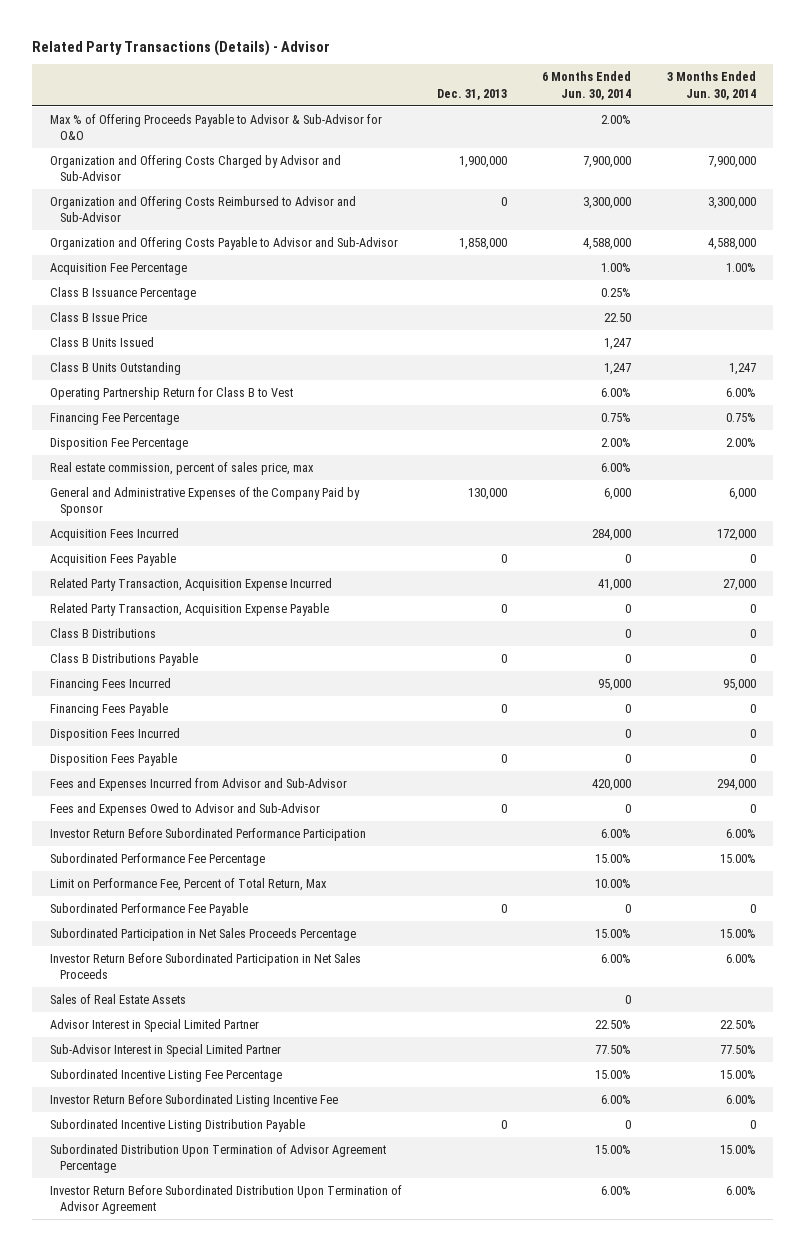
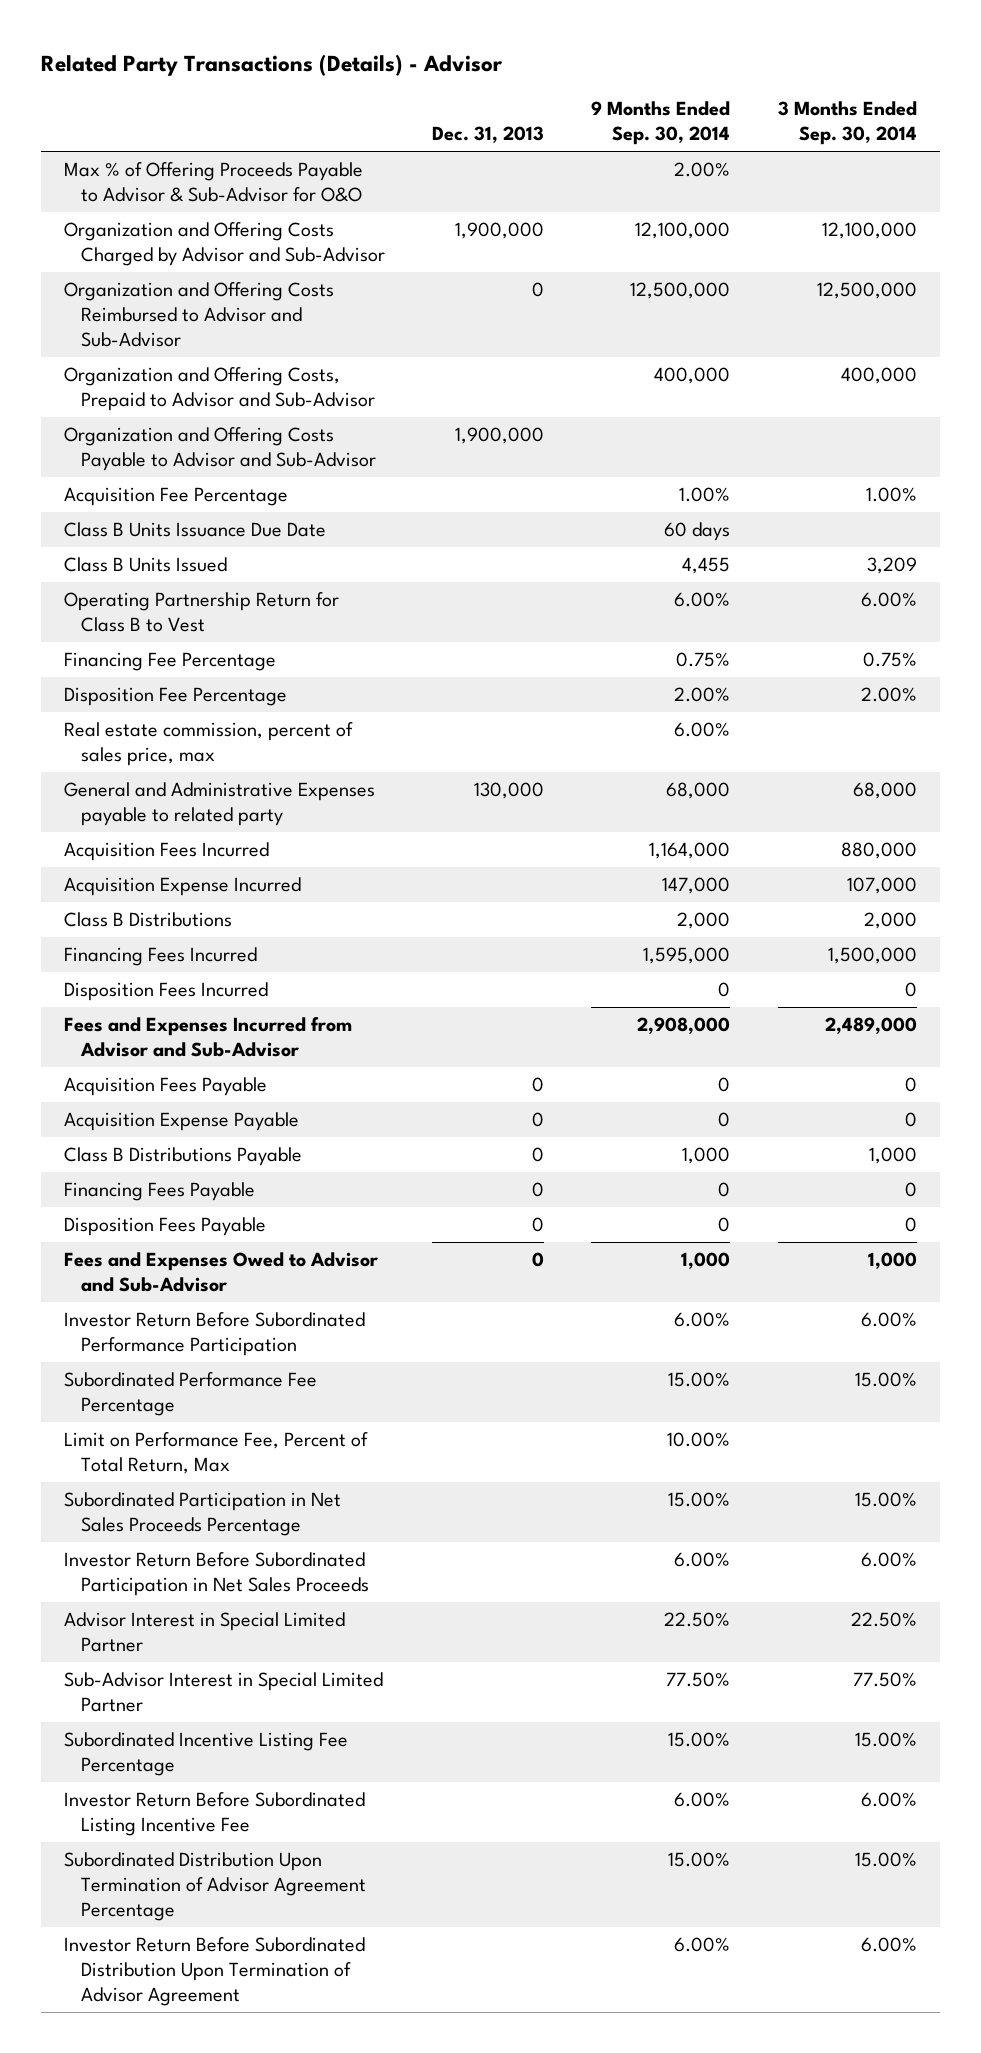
[542,71,632,100] 6 Months Ended Jun. 30, 2014 -> none
[666,71,756,100] 3 Months Ended Jun. 30, 2014 -> none
none -> [591,101,731,146] 9 Months Ended Sep. 30, 2014
none -> [777,101,917,146] 3 Months Ended Sep. 30, 2014
none -> [64,366,375,411] Organization and Offering Costs, Prepaid to Advisor and Sub-Advisor
[458,237,507,250] 1,858,000 -> [455,426,545,444] 1,900,000
[49,286,196,300] Class B Issuance Percentage -> none
[49,311,147,322] Class B Issue Price -> none
none -> [64,521,327,537] Class B Units Issuance Due Date
[49,361,181,375] Class B Units Outstanding -> none
[49,486,360,517] General and Administrative Expenses of the Company Paid by Sponsor -> [64,781,376,826] General and Administrative Expenses payable to related party
[49,602,329,616] Related Party Transaction, Acquisition Expense Payable -> none
[49,577,332,591] Related Party Transaction, Acquisition Expense Incurred -> [64,876,302,896] Acquisition Expense Incurred
[49,552,176,566] Acquisition Fees Payable -> [64,1076,268,1096] Acquisition Fees Payable
none -> [64,1111,300,1131] Acquisition Expense Payable
[49,652,198,666] Class B Distributions Payable -> [64,1146,303,1166] Class B Distributions Payable
[49,702,168,716] Financing Fees Payable -> [64,1181,256,1201] Financing Fees Payable
[49,752,177,766] Disposition Fees Payable -> [64,1216,267,1236] Disposition Fees Payable
[49,902,248,916] Subordinated Performance Fee Payable -> none
[49,993,186,1004] Sales of Real Estate Assets -> none
[49,1118,305,1132] Subordinated Incentive Listing Distribution Payable -> none

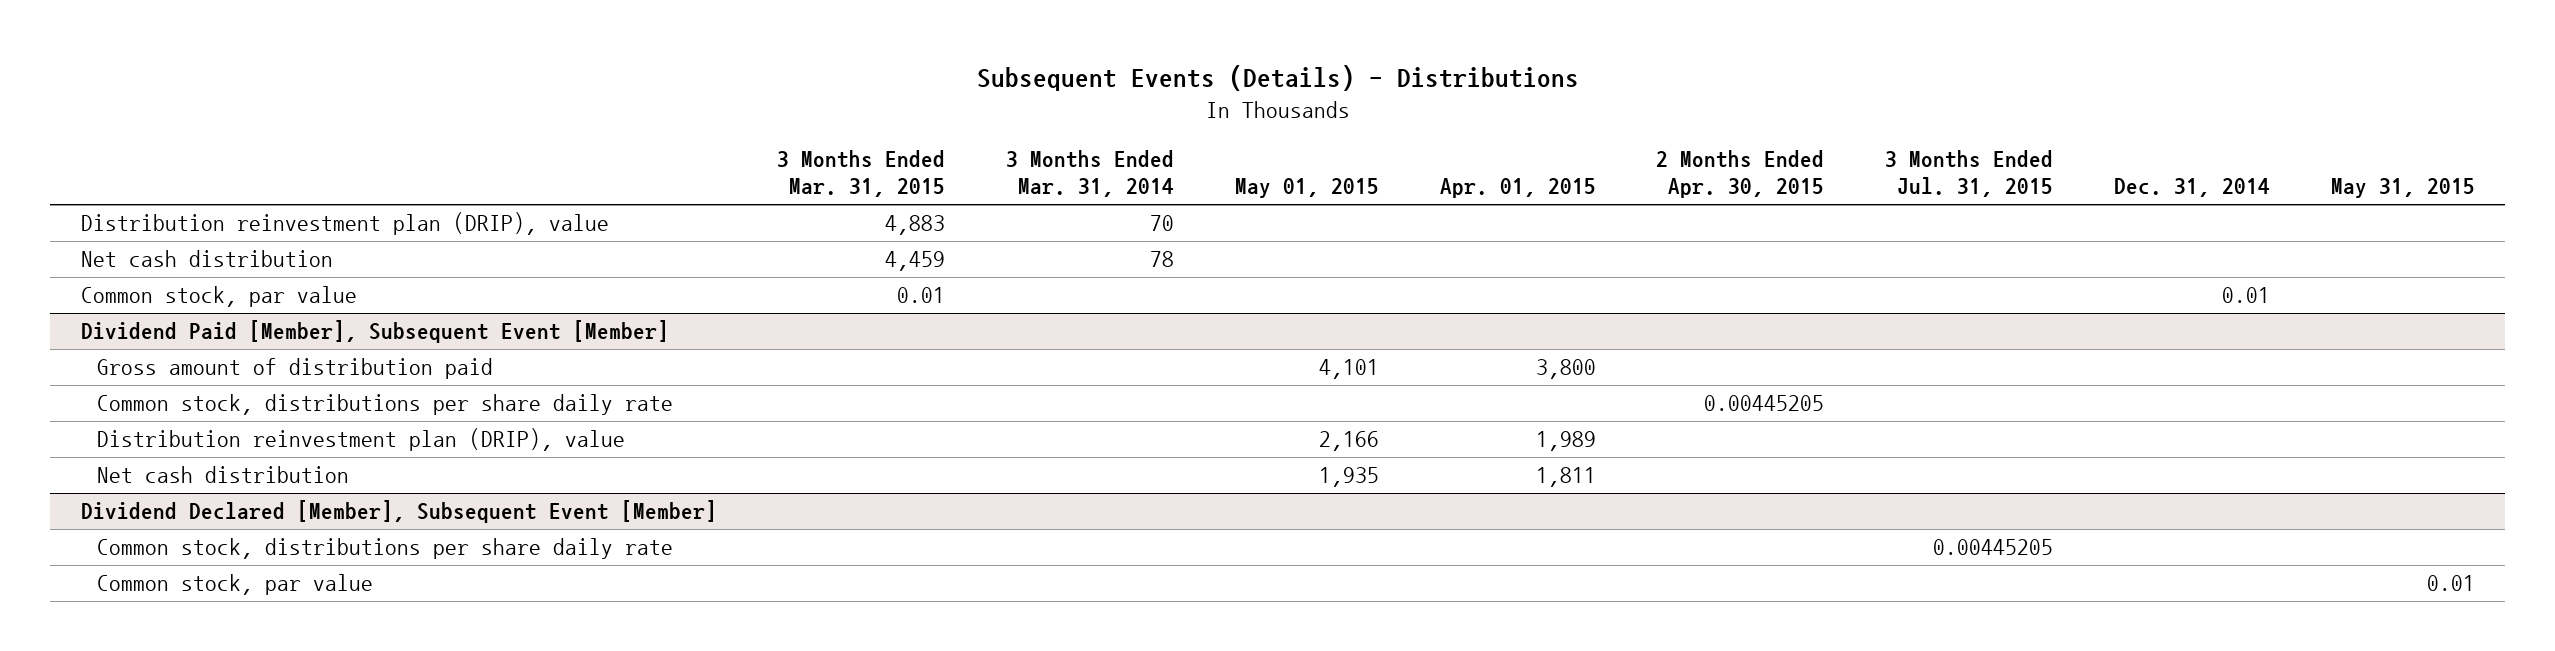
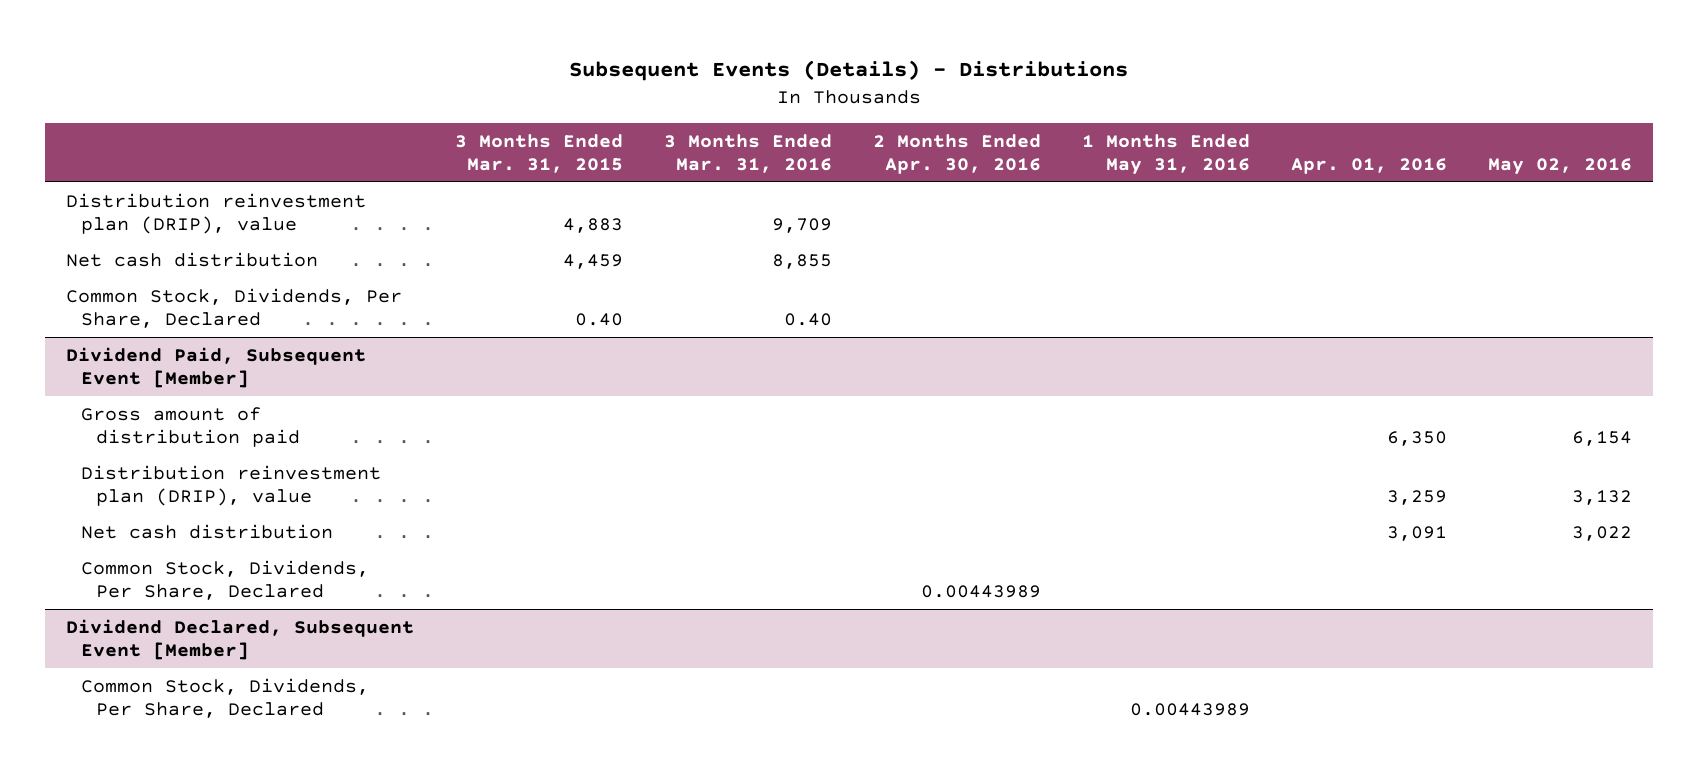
[1006,149,1175,198] 3 Months Ended Mar. 31, 2014 -> none
[1234,178,1379,199] May 01, 2015 -> none
[1439,178,1596,199] Apr. 01, 2015 -> none
[1656,149,1825,199] 2 Months Ended Apr. 30, 2015 -> none
[1885,149,2054,198] 3 Months Ended Jul. 31, 2015 -> none
[2114,178,2271,198] Dec. 31, 2014 -> none
[2330,178,2475,199] May 31, 2015 -> none
none -> [664,133,833,173] 3 Months Ended Mar. 31, 2016
none -> [873,133,1042,174] 2 Months Ended Apr. 30, 2016
none -> [1082,133,1251,175] 1 Months Ended May 31, 2016
none -> [1291,157,1448,174] Apr. 01, 2016
none -> [1488,157,1633,175] May 02, 2016
[80,286,357,308] Common stock, par value -> none
none -> [65,287,402,328] Common Stock, Dividends, Per Share, Declared
[80,320,669,344] Dividend Paid [Member], Subsequent Event [Member] -> [65,346,366,388] Dividend Paid, Subsequent Event [Member]
[97,394,674,416] Common stock, distributions per share daily rate -> none
[97,538,674,560] Common stock, distributions per share daily rate -> none
[97,574,374,596] Common stock, par value -> none
none -> [80,559,369,600] Common Stock, Dividends, Per Share, Declared
[80,500,717,524] Dividend Declared [Member], Subsequent Event [Member] -> [65,618,414,660] Dividend Declared, Subsequent Event [Member]
none -> [80,677,369,718] Common Stock, Dividends, Per Share, Declared

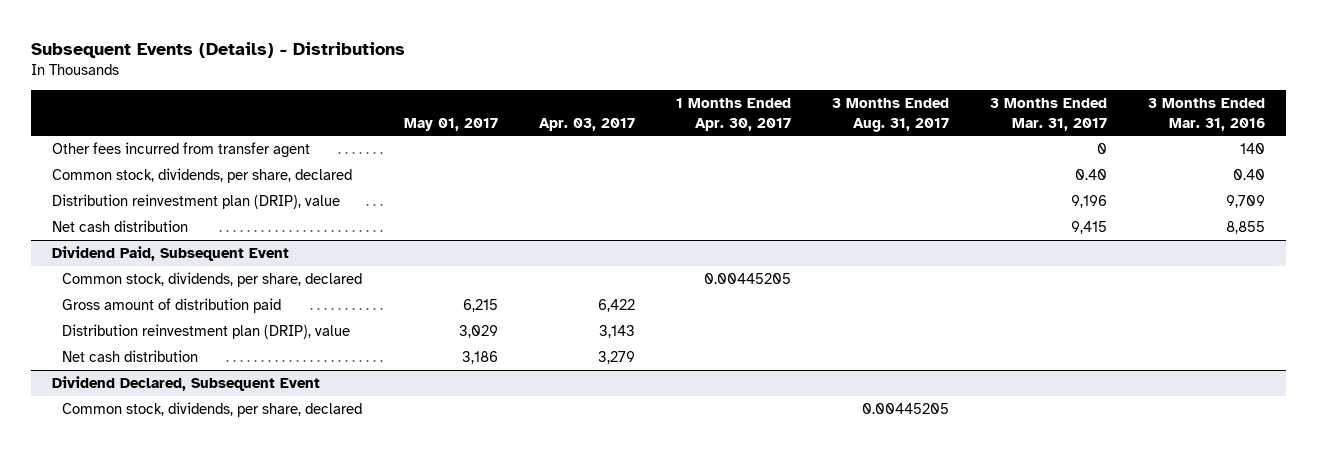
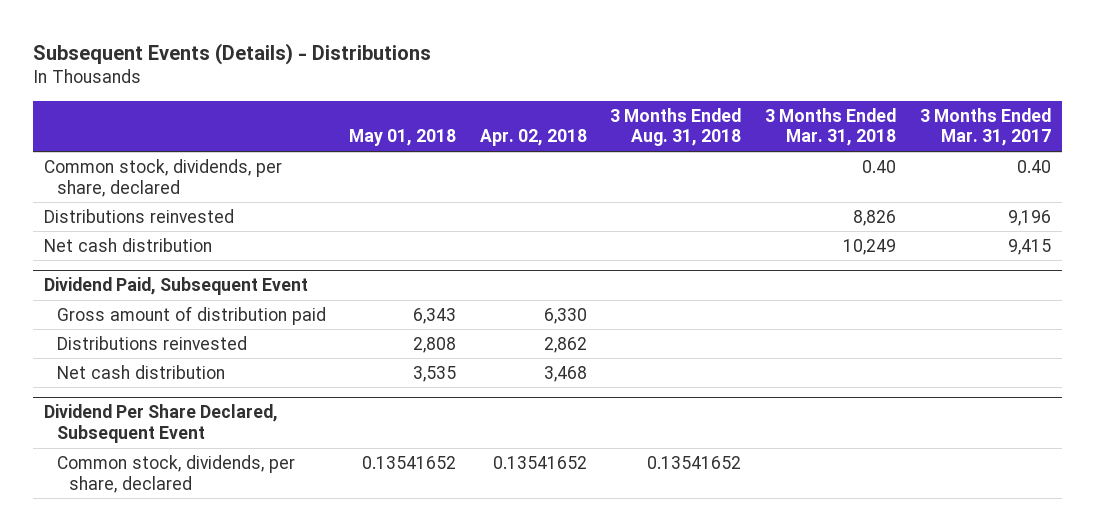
[403,117,498,131] May 01, 2017 -> none
[538,117,635,131] Apr. 03, 2017 -> none
[675,98,791,131] 1 Months Ended Apr. 30, 2017 -> none
[831,98,949,132] 3 Months Ended Aug. 31, 2017 -> none
[1147,98,1265,131] 3 Months Ended Mar. 31, 2016 -> none
none -> [349,129,457,147] May 01, 2018
none -> [479,129,587,147] Apr. 02, 2018
none -> [610,107,742,147] 3 Months Ended Aug. 31, 2018
none -> [765,107,897,147] 3 Months Ended Mar. 31, 2018
[51,142,310,159] Other fees incurred from transfer agent -> none
[51,194,340,210] Distribution reinvestment plan (DRIP), value -> [44,208,235,223] Distributions reinvested
[62,272,363,288] Common stock, dividends, per share, declared -> none
[62,324,351,340] Distribution reinvestment plan (DRIP), value -> [56,335,247,350] Distributions reinvested
[51,376,320,392] Dividend Declared, Subsequent Event -> [44,404,279,444] Dividend Per Share Declared, Subsequent Event

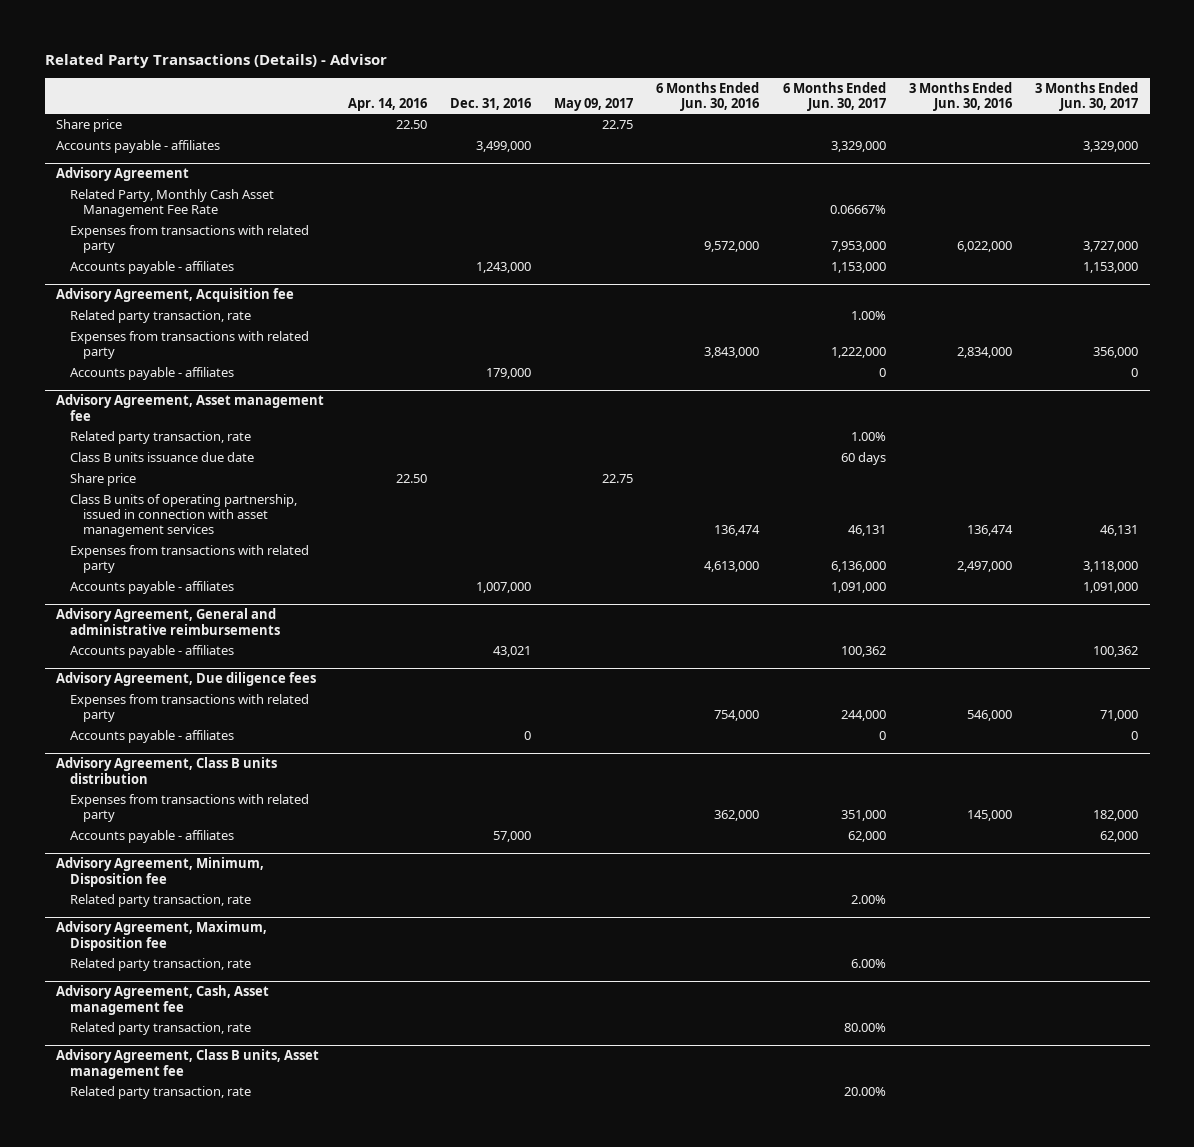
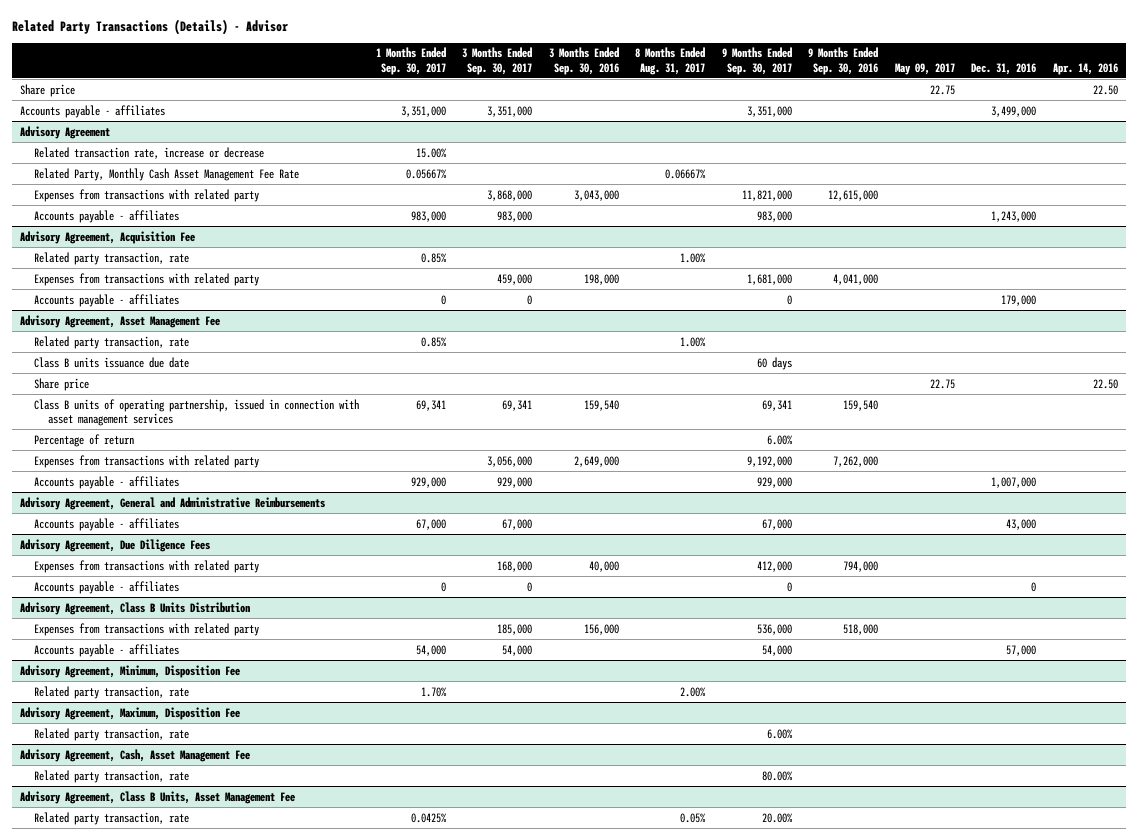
[656,81,760,111] 6 Months Ended Jun. 30, 2016 -> none
[782,81,886,111] 6 Months Ended Jun. 30, 2017 -> none
[908,81,1012,111] 3 Months Ended Jun. 30, 2016 -> none
[1035,81,1139,111] 3 Months Ended Jun. 30, 2017 -> none
none -> [375,47,446,75] 1 Months Ended Sep. 30, 2017
none -> [462,47,533,75] 3 Months Ended Sep. 30, 2017
none -> [548,47,619,75] 3 Months Ended Sep. 30, 2016
none -> [635,47,706,75] 8 Months Ended Aug. 31, 2017
none -> [721,47,792,75] 9 Months Ended Sep. 30, 2017
none -> [808,47,879,75] 9 Months Ended Sep. 30, 2016
none -> [33,146,264,159] Related transaction rate, increase or decrease
[56,288,295,303] Advisory Agreement, Acquisition fee -> [20,230,196,244] Advisory Agreement, Acquisition Fee
[56,394,325,421] Advisory Agreement, Asset management fee -> [20,314,221,328] Advisory Agreement, Asset Management Fee
none -> [33,433,134,447] Percentage of return
[56,608,280,635] Advisory Agreement, General and administrative reimbursements -> [20,496,326,510] Advisory Agreement, General and Administrative Reimbursements
[492,645,531,657] 43,021 -> [1006,518,1037,530] 43,000
[56,672,317,687] Advisory Agreement, Due diligence fees -> [20,538,211,552] Advisory Agreement, Due Diligence Fees
[56,757,278,784] Advisory Agreement, Class B units distribution -> [20,601,251,615] Advisory Agreement, Class B Units Distribution
[56,857,265,887] Advisory Agreement, Minimum, Disposition fee -> [20,664,241,678] Advisory Agreement, Minimum, Disposition Fee
[56,921,268,951] Advisory Agreement, Maximum, Disposition fee -> [20,706,241,720] Advisory Agreement, Maximum, Disposition Fee
[56,985,270,1015] Advisory Agreement, Cash, Asset management fee -> [20,748,251,762] Advisory Agreement, Cash, Asset Management Fee
[56,1049,320,1079] Advisory Agreement, Class B units, Asset management fee -> [20,790,296,804] Advisory Agreement, Class B Units, Asset Management Fee

